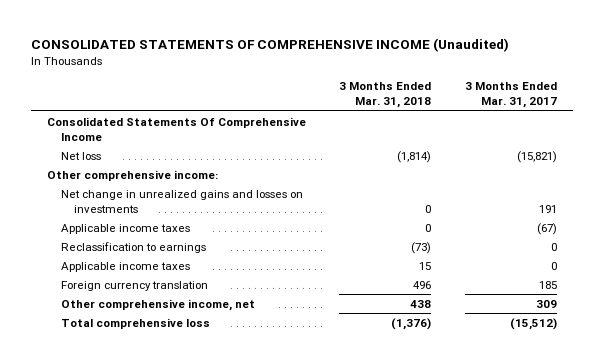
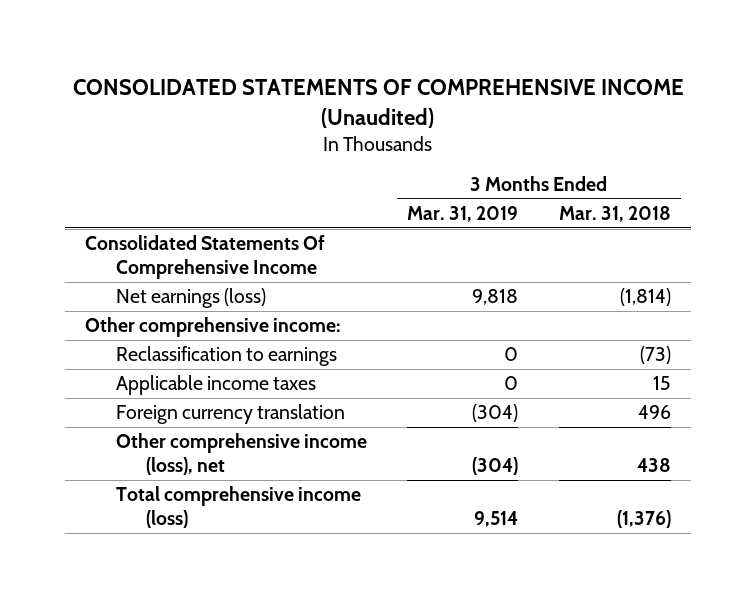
[464,82,557,109] 3 Months Ended Mar. 31, 2017 -> none
none -> [407,206,519,223] Mar. 31, 2019
[60,151,101,160] Net loss -> [115,288,266,309] Net earnings (loss)
[60,189,303,213] Net change in unrealized gains and losses on investments -> none
[60,223,190,234] Applicable income taxes -> none
[60,298,255,311] Other comprehensive income, net -> [115,433,367,475] Other comprehensive income (loss), net
[60,317,210,329] Total comprehensive loss -> [115,486,361,528] Total comprehensive income (loss)

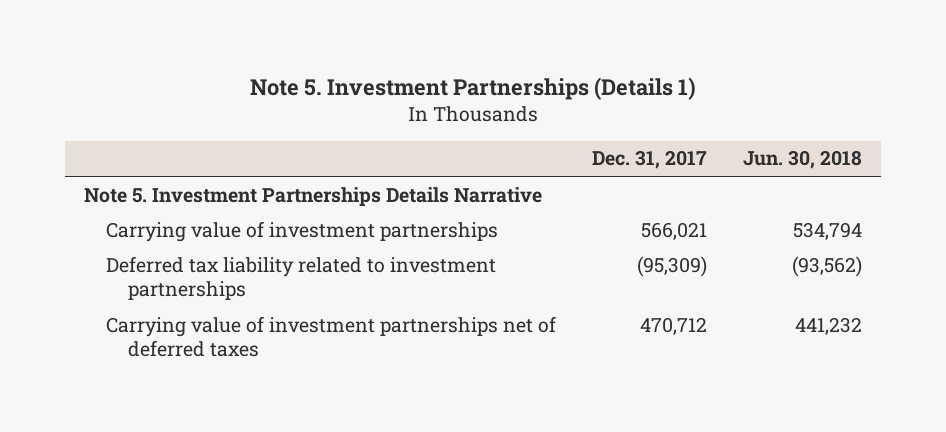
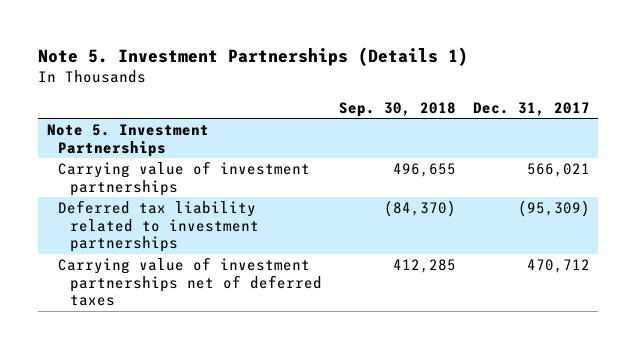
[743,150,863,170] Jun. 30, 2018 -> none
none -> [338,101,456,117] Sep. 30, 2018
[83,186,542,206] Note 5. Investment Partnerships Details Narrative -> [46,123,209,157] Note 5. Investment Partnerships

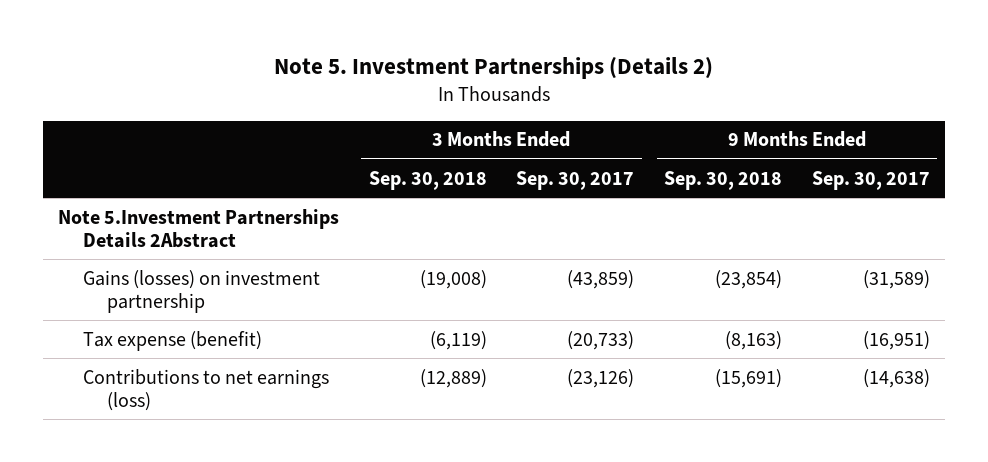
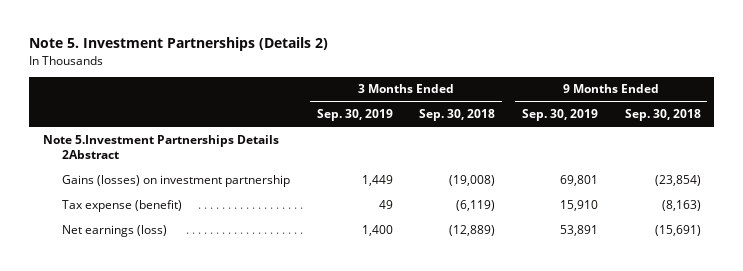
[516,170,635,190] Sep. 30, 2017 -> none
[811,170,930,190] Sep. 30, 2017 -> none
none -> [316,109,393,122] Sep. 30, 2019
none -> [521,109,598,122] Sep. 30, 2019
[82,368,329,411] Contributions to net earnings (loss) -> [61,224,167,237] Net earnings (loss)

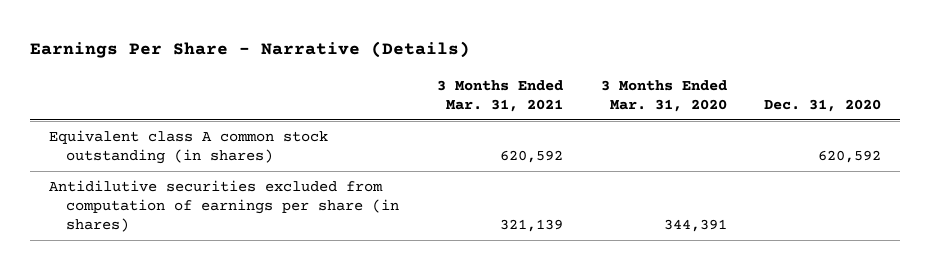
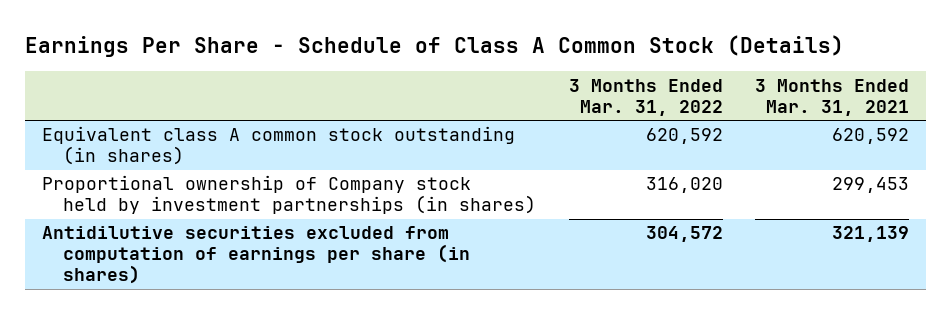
[29,41,470,59] Earnings Per Share - Narrative (Details) -> [25,35,845,58] Earnings Per Share - Schedule of Class A Common Stock (Details)
[600,79,727,113] 3 Months Ended Mar. 31, 2020 -> none
[764,99,882,113] Dec. 31, 2020 -> none
none -> [568,78,723,116] 3 Months Ended Mar. 31, 2022
none -> [41,175,536,215] Proportional ownership of Company stock held by investment partnerships (in shares)

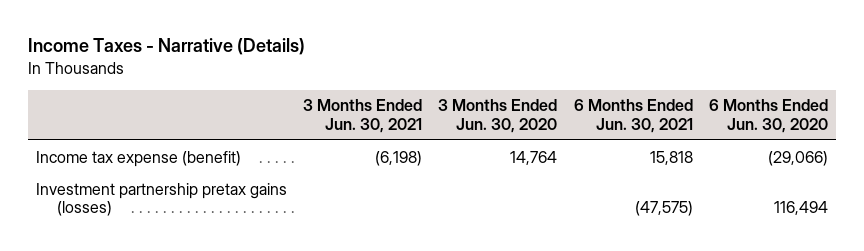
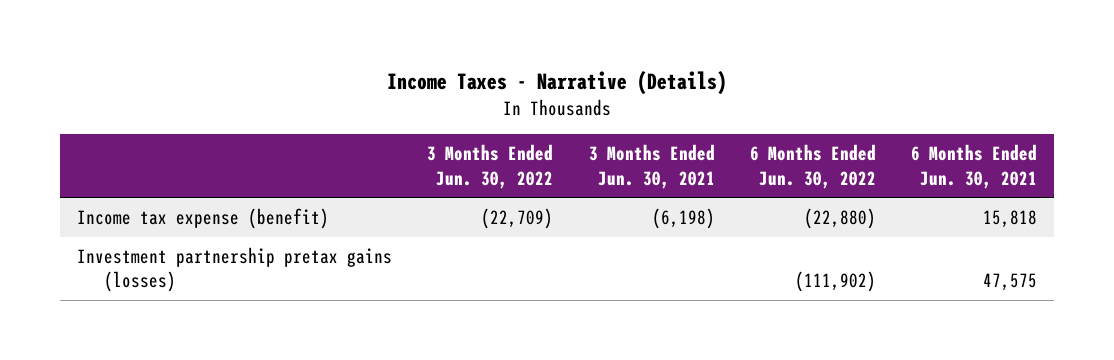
[438,99,558,133] 3 Months Ended Jun. 30, 2020 -> none
[709,99,829,133] 6 Months Ended Jun. 30, 2020 -> none
none -> [427,144,554,189] 3 Months Ended Jun. 30, 2022
none -> [749,144,876,189] 6 Months Ended Jun. 30, 2022
[634,201,693,217] (47,575) -> [982,273,1037,292] 47,575

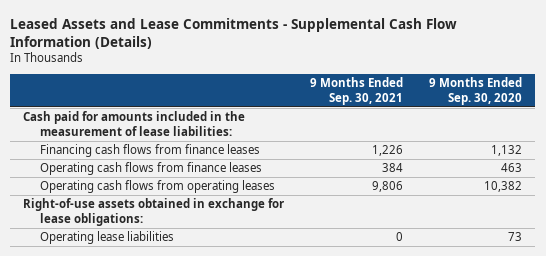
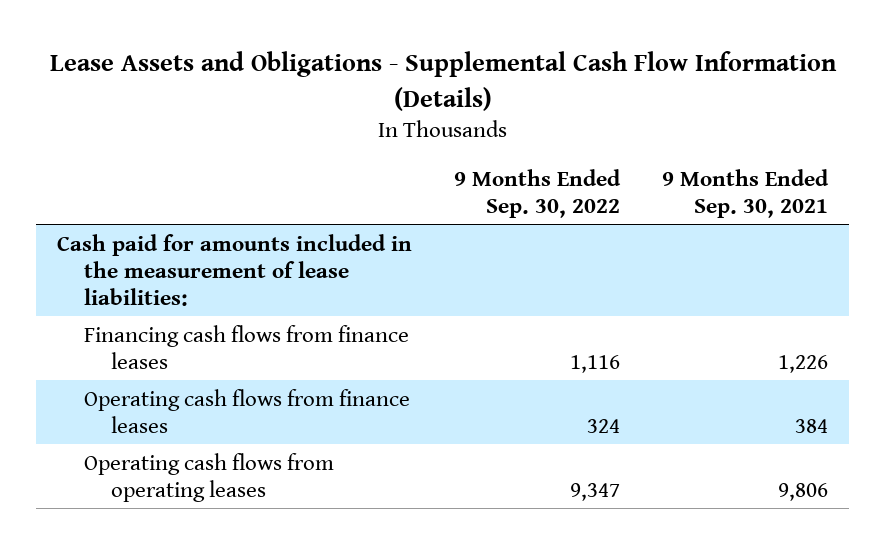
[10,17,458,49] Leased Assets and Lease Commitments - Supplemental Cash Flow Information (Details) -> [49,51,837,111] Lease Assets and Obligations - Supplemental Cash Flow Information (Details)
[429,77,523,105] 9 Months Ended Sep. 30, 2020 -> none
none -> [454,168,622,218] 9 Months Ended Sep. 30, 2022
[23,198,285,226] Right-of-use assets obtained in exchange for lease obligations: -> none
[40,231,175,245] Operating lease liabilities -> none

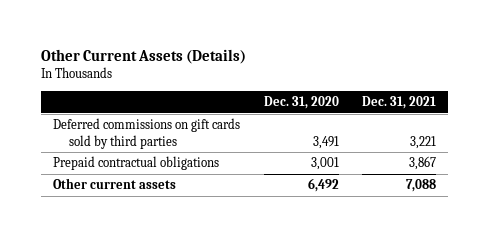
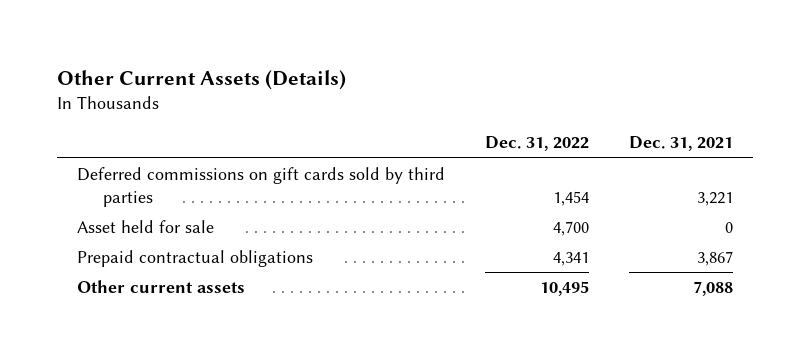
[263,96,339,110] Dec. 31, 2020 -> none
none -> [484,136,589,152] Dec. 31, 2022
none -> [76,220,214,234] Asset held for sale

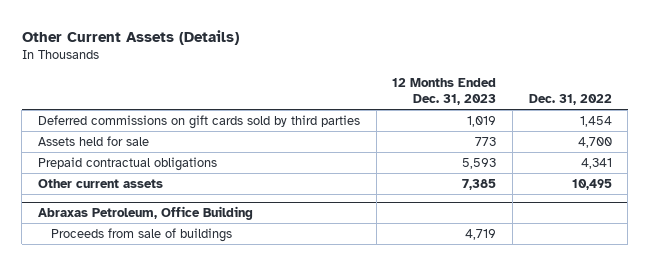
[628,136,733,152] Dec. 31, 2021 -> none
none -> [392,77,497,105] 12 Months Ended Dec. 31, 2023
[76,220,214,234] Asset held for sale -> [37,135,149,146] Assets held for sale
none -> [37,206,253,221] Abraxas Petroleum, Office Building
none -> [51,227,233,242] Proceeds from sale of buildings

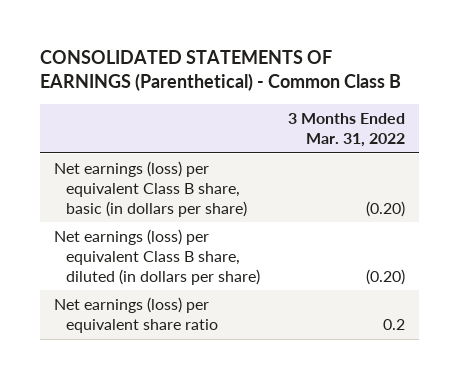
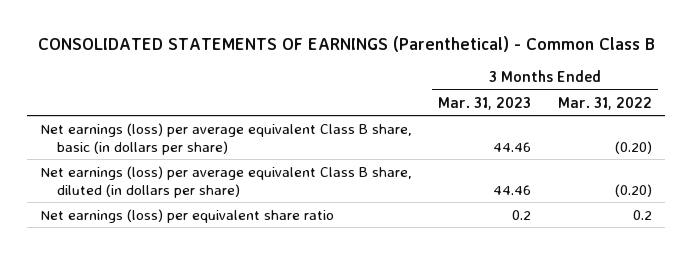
none -> [438,96,532,110] Mar. 31, 2023
[53,161,248,217] Net earnings (loss) per equivalent Class B share, basic (in dollars per share) -> [39,122,412,155] Net earnings (loss) per average equivalent Class B share, basic (in dollars per share)
[53,229,261,285] Net earnings (loss) per equivalent Class B share, diluted (in dollars per share) -> [39,165,412,198] Net earnings (loss) per average equivalent Class B share, diluted (in dollars per share)

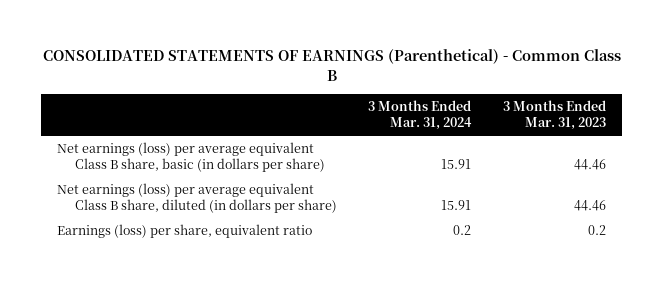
[557,96,652,110] Mar. 31, 2022 -> none
none -> [368,99,473,131] 3 Months Ended Mar. 31, 2024
[39,208,334,223] Net earnings (loss) per equivalent share ratio -> [57,224,313,239] Earnings (loss) per share, equivalent ratio

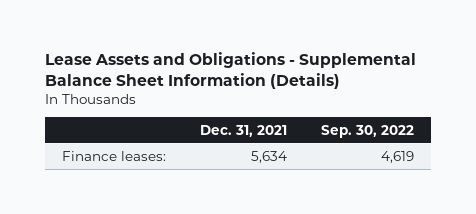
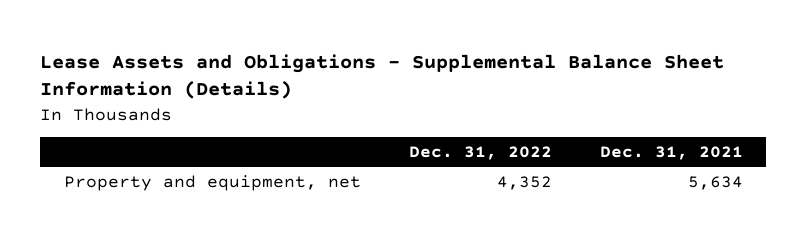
[320,124,414,138] Sep. 30, 2022 -> none
none -> [408,145,552,160] Dec. 31, 2022
[61,151,166,162] Finance leases: -> [63,174,361,191] Property and equipment, net

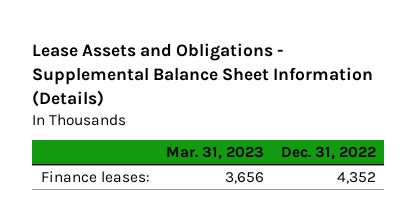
[599,145,743,160] Dec. 31, 2021 -> none
none -> [166,145,265,160] Mar. 31, 2023
[63,174,361,191] Property and equipment, net -> [40,170,150,183] Finance leases:

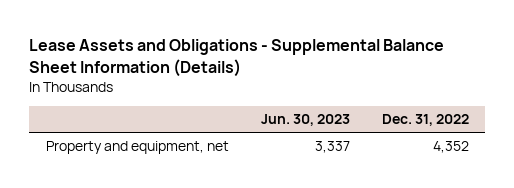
[166,145,265,160] Mar. 31, 2023 -> none
none -> [260,114,350,127] Jun. 30, 2023
[40,170,150,183] Finance leases: -> [45,141,229,155] Property and equipment, net

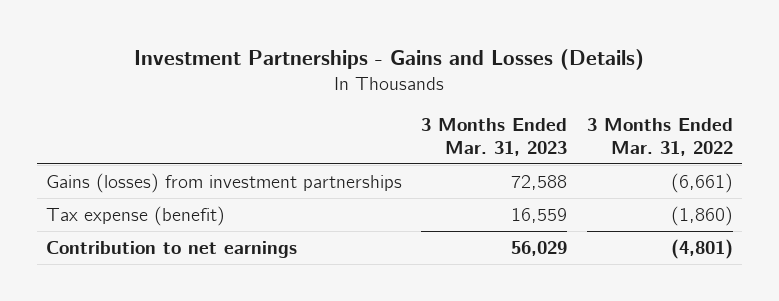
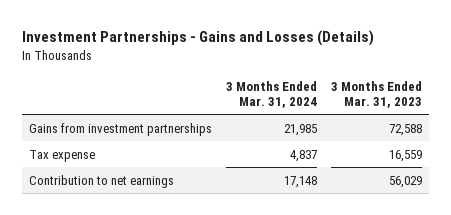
[586,117,733,156] 3 Months Ended Mar. 31, 2022 -> none
none -> [225,80,317,108] 3 Months Ended Mar. 31, 2024
[46,172,403,193] Gains (losses) from investment partnerships -> [28,122,212,136] Gains from investment partnerships
[46,205,226,226] Tax expense (benefit) -> [28,149,95,162] Tax expense

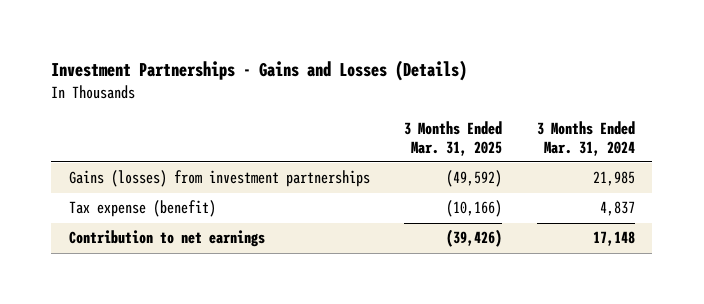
[331,80,423,108] 3 Months Ended Mar. 31, 2023 -> none
none -> [404,121,503,156] 3 Months Ended Mar. 31, 2025
[28,122,212,136] Gains from investment partnerships -> [68,170,370,188] Gains (losses) from investment partnerships
[28,149,95,162] Tax expense -> [68,200,216,218] Tax expense (benefit)

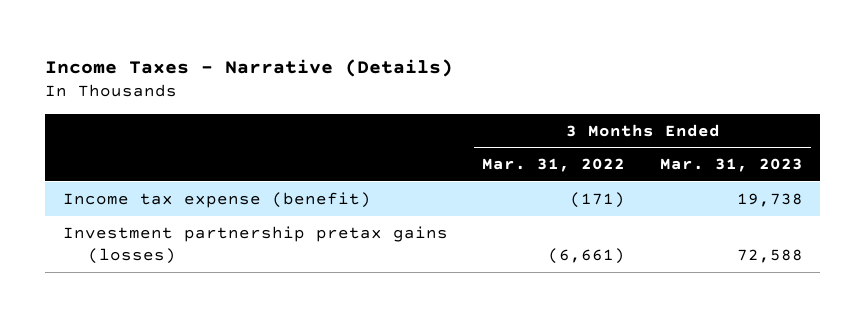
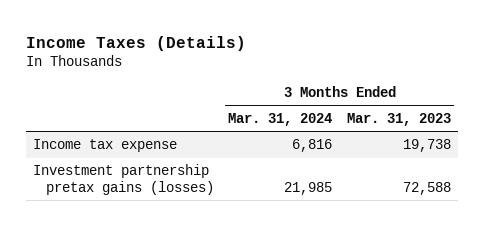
[45,58,454,77] Income Taxes - Narrative (Details) -> [26,35,247,51] Income Taxes (Details)
[482,158,626,173] Mar. 31, 2022 -> none
none -> [228,113,333,127] Mar. 31, 2024
[62,191,371,208] Income tax expense (benefit) -> [33,139,178,153] Income tax expense

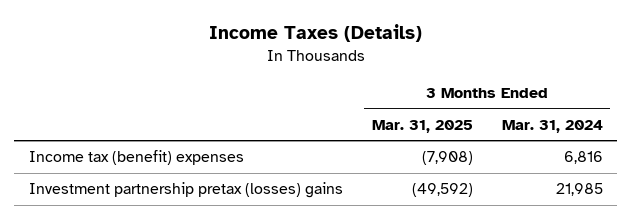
[346,113,451,127] Mar. 31, 2023 -> none
none -> [371,119,473,133] Mar. 31, 2025
[33,139,178,153] Income tax expense -> [28,150,244,166] Income tax (benefit) expenses
[33,164,215,195] Investment partnership pretax gains (losses) -> [28,182,343,199] Investment partnership pretax (losses) gains

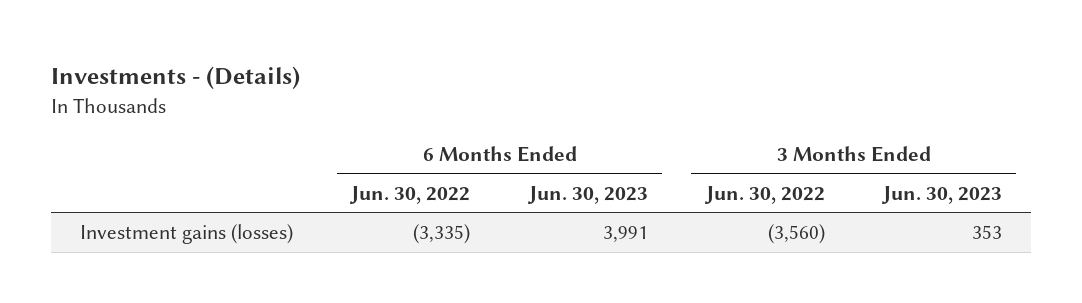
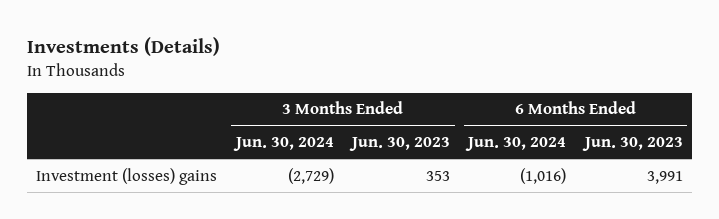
[51,66,301,90] Investments - (Details) -> [26,37,220,57] Investments (Details)
[349,185,471,204] Jun. 30, 2022 -> none
[703,185,825,204] Jun. 30, 2022 -> none
none -> [232,137,334,152] Jun. 30, 2024
none -> [465,137,567,152] Jun. 30, 2024
[80,224,294,245] Investment gains (losses) -> [36,167,218,185] Investment (losses) gains

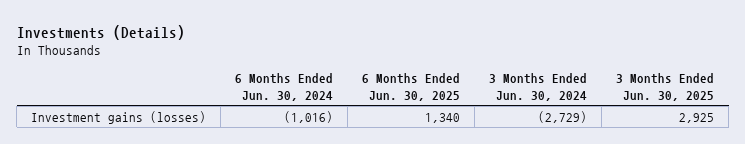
[348,137,450,152] Jun. 30, 2023 -> none
[581,137,683,152] Jun. 30, 2023 -> none
none -> [362,73,461,101] 6 Months Ended Jun. 30, 2025
none -> [616,73,715,101] 3 Months Ended Jun. 30, 2025
[36,167,218,185] Investment (losses) gains -> [31,110,207,124] Investment gains (losses)

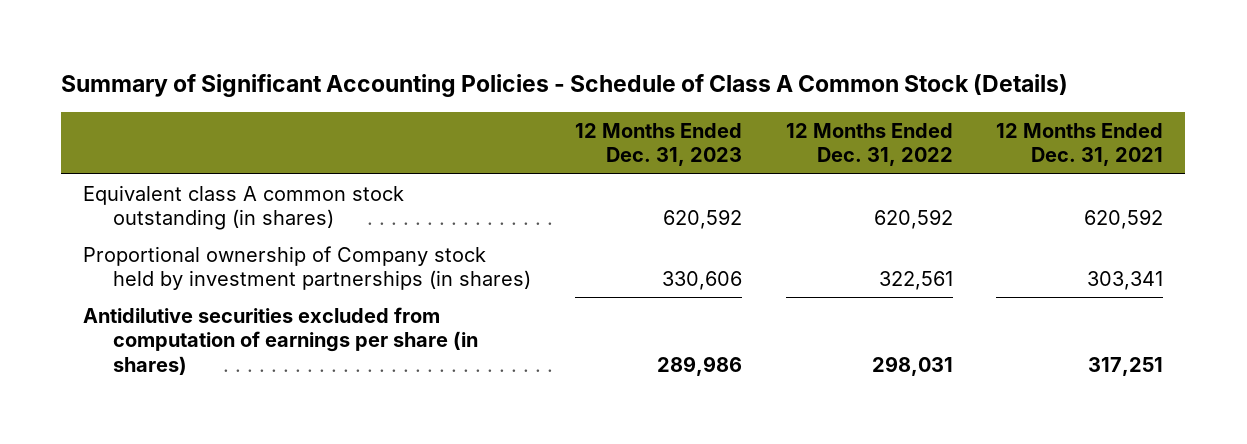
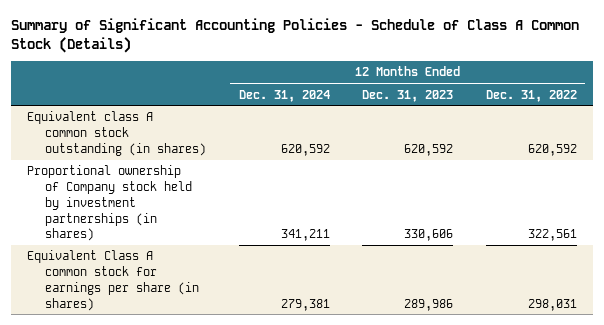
[996,122,1164,167] 12 Months Ended Dec. 31, 2021 -> none
none -> [238,89,330,102] Dec. 31, 2024
[83,306,479,375] Antidilutive securities excluded from computation of earnings per share (in shares) -> [26,250,199,311] Equivalent Class A common stock for earnings per share (in shares)

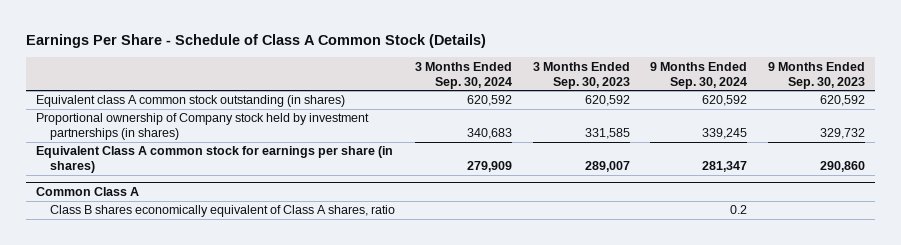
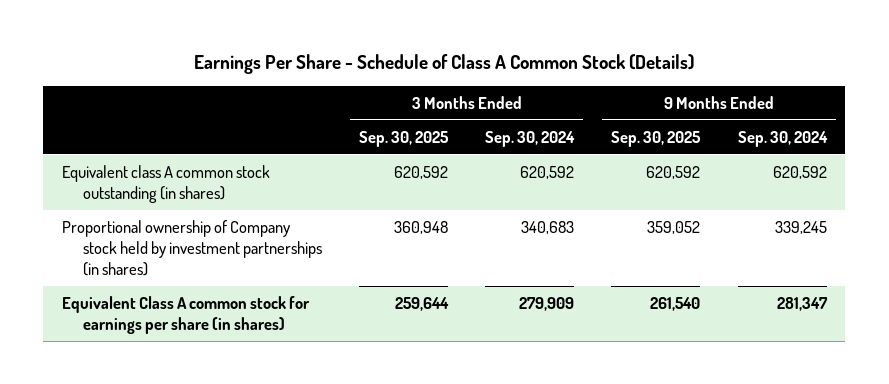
[532,61,630,89] 3 Months Ended Sep. 30, 2023 -> none
[767,61,865,89] 9 Months Ended Sep. 30, 2023 -> none
none -> [358,130,449,147] Sep. 30, 2025
none -> [611,130,702,147] Sep. 30, 2025
[35,186,139,196] Common Class A -> none
[49,205,395,218] Class B shares economically equivalent of Class A shares, ratio -> none

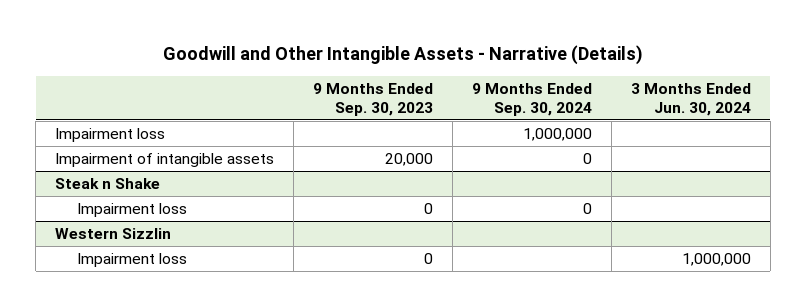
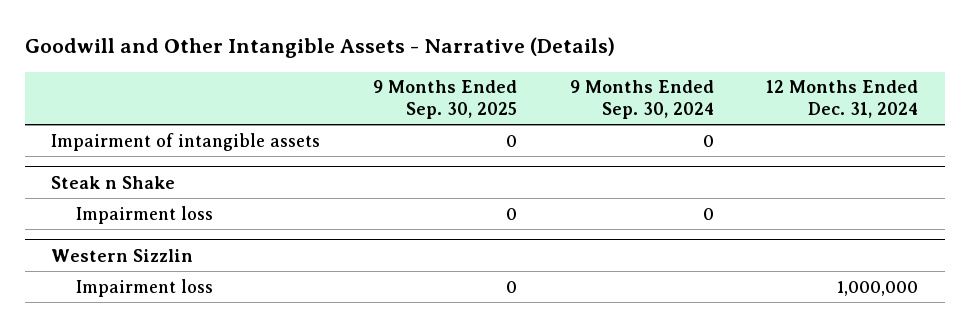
[313,82,434,116] 9 Months Ended Sep. 30, 2023 -> none
[630,82,751,116] 3 Months Ended Jun. 30, 2024 -> none
none -> [373,80,518,120] 9 Months Ended Sep. 30, 2025
none -> [766,80,919,119] 12 Months Ended Dec. 31, 2024
[55,128,166,143] Impairment loss -> none

